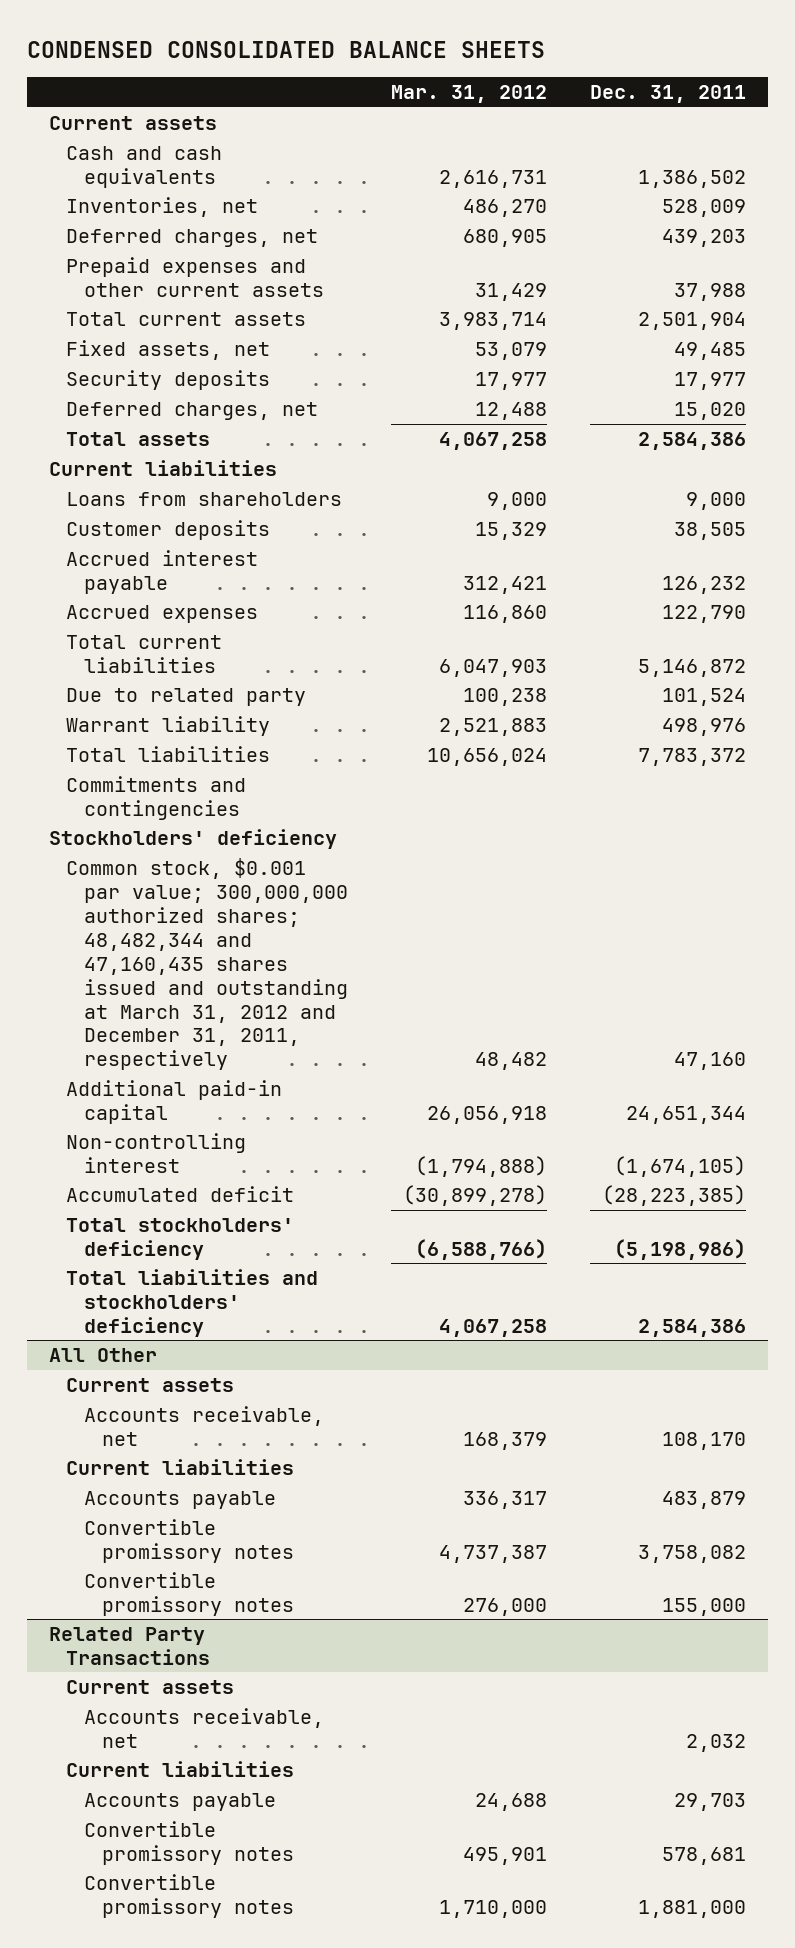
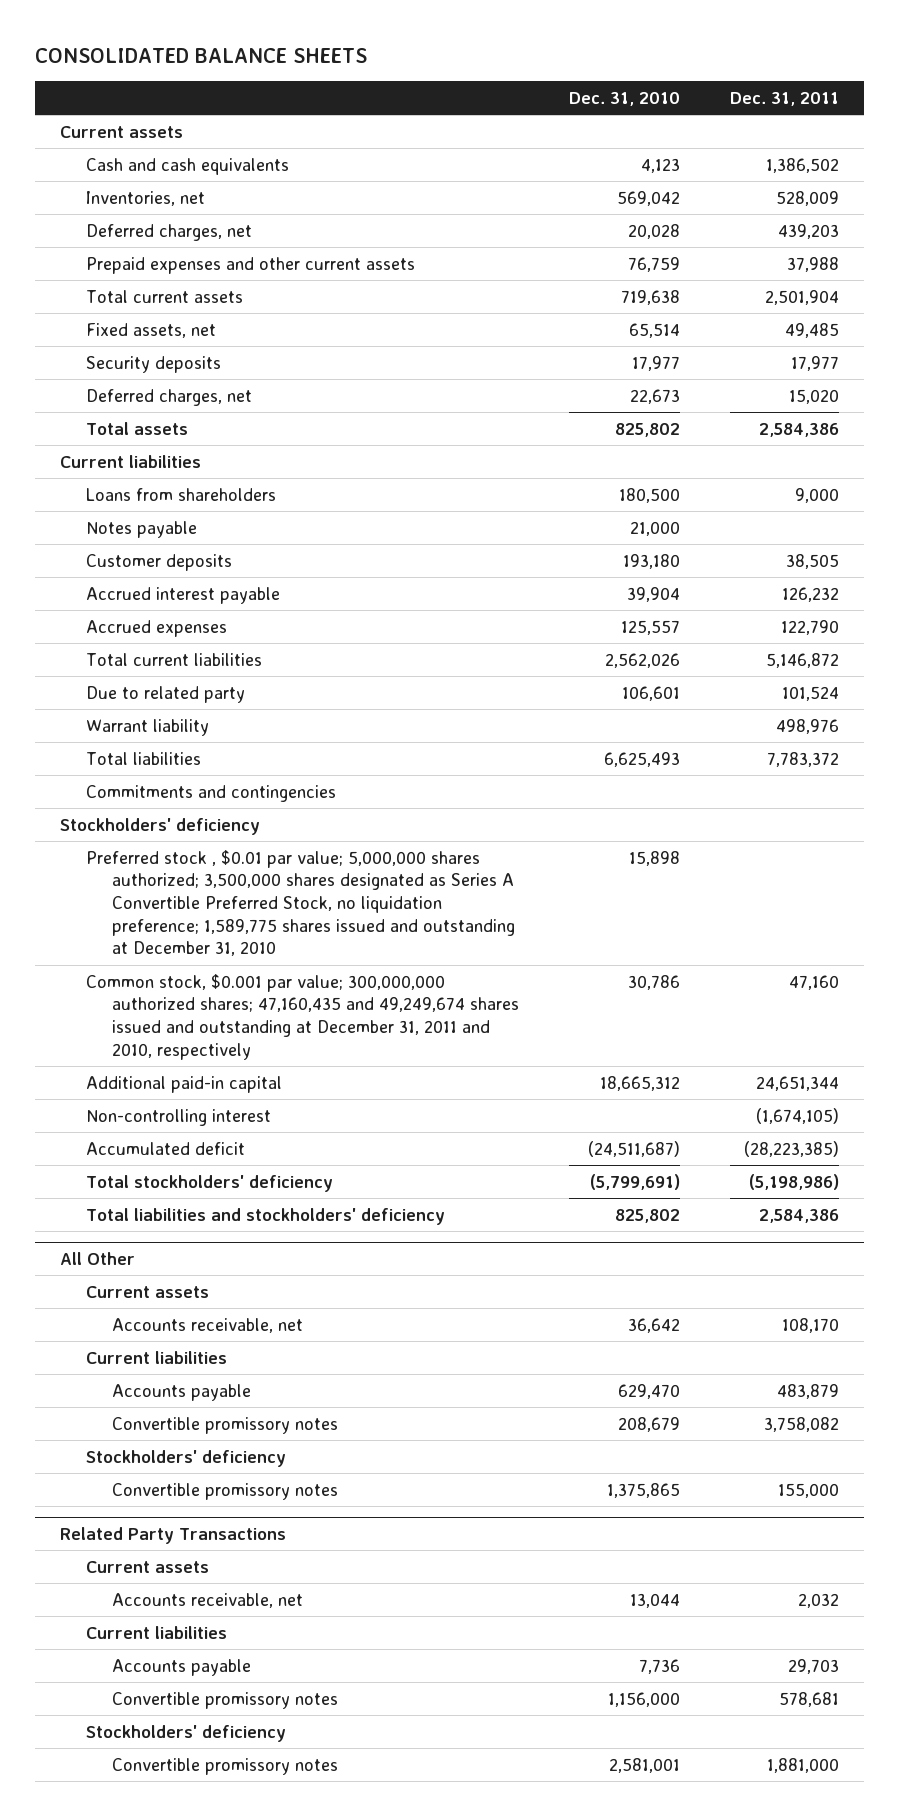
[27,40,546,58] CONDENSED CONSOLIDATED BALANCE SHEETS -> [34,47,367,63] CONSOLIDATED BALANCE SHEETS
[391,85,548,104] Mar. 31, 2012 -> none
none -> [568,91,680,106] Dec. 31, 2010
none -> [85,520,197,538] Notes payable
none -> [85,849,515,957] Preferred stock , $0.01 par value; 5,000,000 shares authorized; 3,500,000 shares designated as Series A Convertible Preferred Stock, no liquidation preference; 1,589,775 shares issued and outstanding at December 31, 2010
[66,857,349,1071] Common stock, $0.001 par value; 300,000,000 authorized shares; 48,482,344 and 47,160,435 shares issued and outstanding at March 31, 2012 and December 31, 2011, respectively -> [85,973,519,1060] Common stock, $0.001 par value; 300,000,000 authorized shares; 47,160,435 and 49,249,674 shares issued and outstanding at December 31, 2011 and 2010, respectively
none -> [85,1449,286,1467] Stockholders' deficiency
none -> [85,1724,286,1742] Stockholders' deficiency

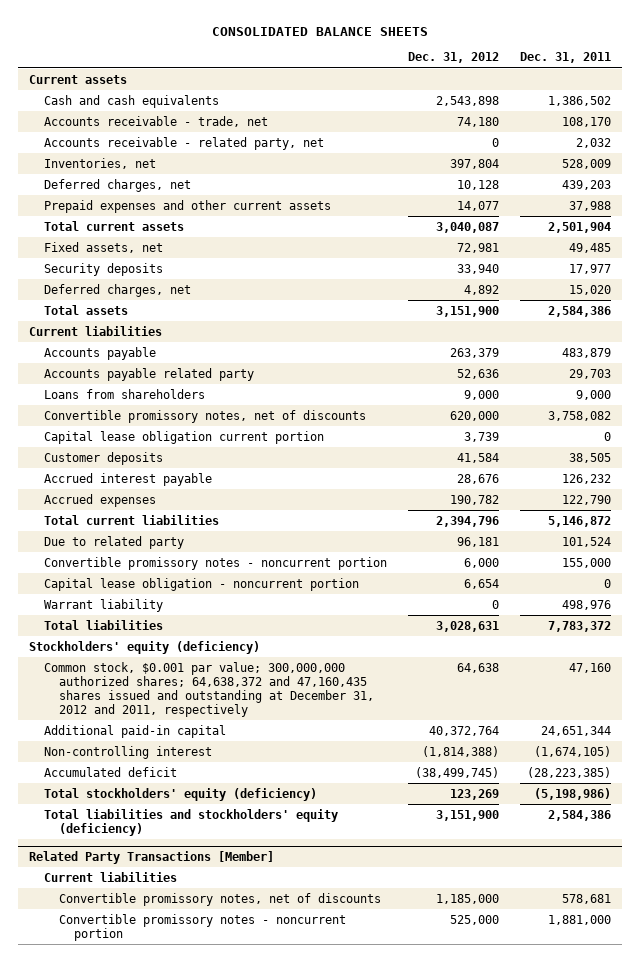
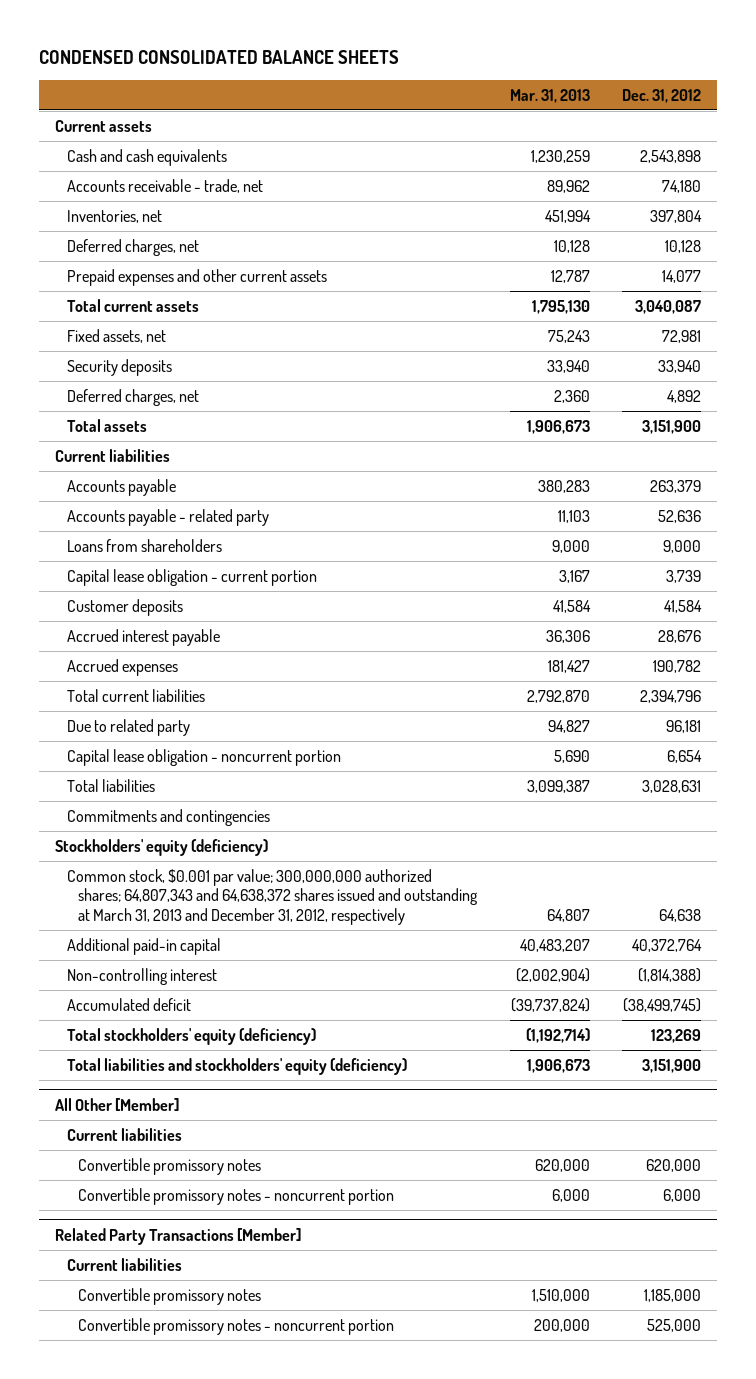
[211,26,428,36] CONSOLIDATED BALANCE SHEETS -> [38,49,399,64] CONDENSED CONSOLIDATED BALANCE SHEETS
[520,52,612,64] Dec. 31, 2011 -> none
none -> [509,88,590,103] Mar. 31, 2013
[43,136,324,150] Accounts receivable - related party, net -> none
[43,367,254,381] Accounts payable related party -> [66,508,269,526] Accounts payable - related party
[43,409,366,423] Convertible promissory notes, net of discounts -> none
[43,430,324,444] Capital lease obligation current portion -> [66,568,317,586] Capital lease obligation - current portion
[43,556,387,570] Convertible promissory notes - noncurrent portion -> none
[43,598,163,612] Warrant liability -> none
none -> [66,808,270,826] Commitments and contingencies
[43,661,374,717] Common stock, $0.001 par value; 300,000,000 authorized shares; 64,638,372 and 47,160,435 shares issued and outstanding at December 31, 2012 and 2011, respectively -> [66,868,479,925] Common stock, $0.001 par value; 300,000,000 authorized shares; 64,807,343 and 64,638,372 shares issued and outstanding at March 31, 2013 and December 31, 2012, respectively
none -> [55,1097,180,1111] All Other [Member]
none -> [66,1127,182,1141] Current liabilities
none -> [78,1157,262,1175] Convertible promissory notes
none -> [78,1187,395,1205] Convertible promissory notes - noncurrent portion
[58,892,381,906] Convertible promissory notes, net of discounts -> [78,1287,262,1305] Convertible promissory notes

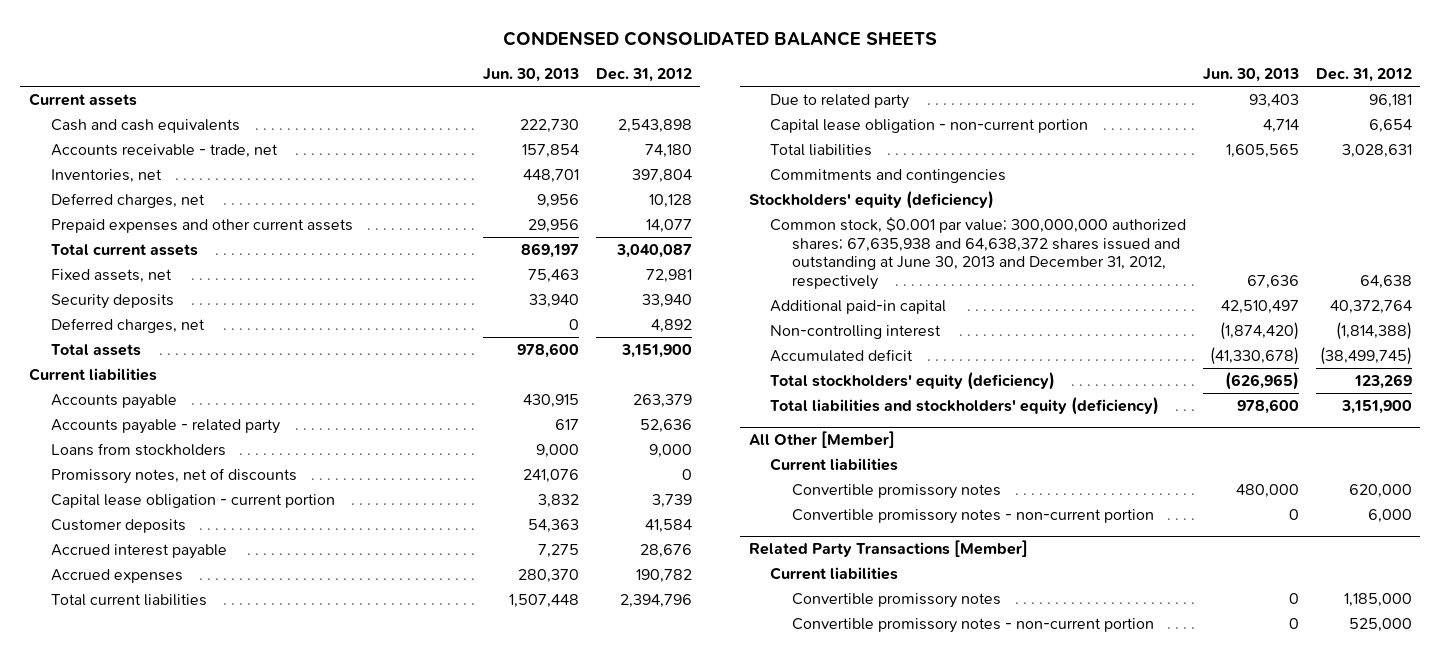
[509,88,590,103] Mar. 31, 2013 -> none
none -> [483,68,580,83] Jun. 30, 2013
[66,538,222,552] Loans from shareholders -> [50,442,226,456] Loans from stockholders
none -> [50,467,297,484] Promissory notes, net of discounts
[66,748,341,766] Capital lease obligation - noncurrent portion -> [770,118,1089,133] Capital lease obligation - non-current portion
[66,868,479,925] Common stock, $0.001 par value; 300,000,000 authorized shares; 64,807,343 and 64,638,372 shares issued and outstanding at March 31, 2013 and December 31, 2012, respectively -> [770,216,1187,291] Common stock, $0.001 par value; 300,000,000 authorized shares; 67,635,938 and 64,638,372 shares issued and outstanding at June 30, 2013 and December 31, 2012, respectively
[78,1187,395,1205] Convertible promissory notes - noncurrent portion -> [792,508,1155,524] Convertible promissory notes - non-current portion
[78,1317,395,1335] Convertible promissory notes - noncurrent portion -> [792,617,1155,633] Convertible promissory notes - non-current portion

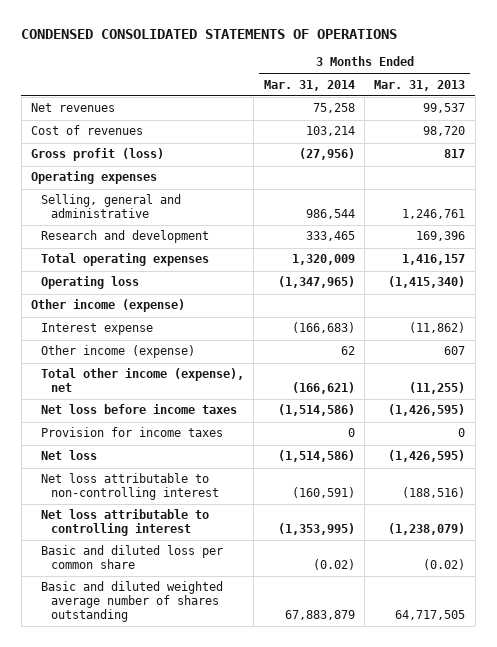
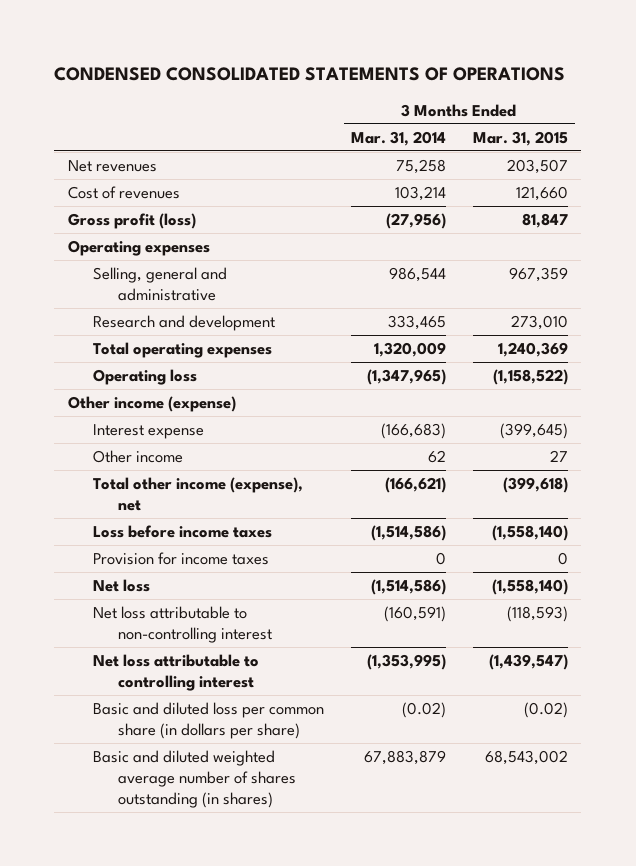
[374,79,466,91] Mar. 31, 2013 -> none
none -> [472,130,568,146] Mar. 31, 2015
[41,345,196,359] Other income (expense) -> [93,450,184,464] Other income
[41,404,238,415] Net loss before income taxes -> [93,525,273,539] Loss before income taxes
[41,545,224,569] Basic and diluted loss per common share -> [93,702,325,739] Basic and diluted loss per common share (in dollars per share)
[41,581,224,622] Basic and diluted weighted average number of shares outstanding -> [93,750,297,808] Basic and diluted weighted average number of shares outstanding (in shares)

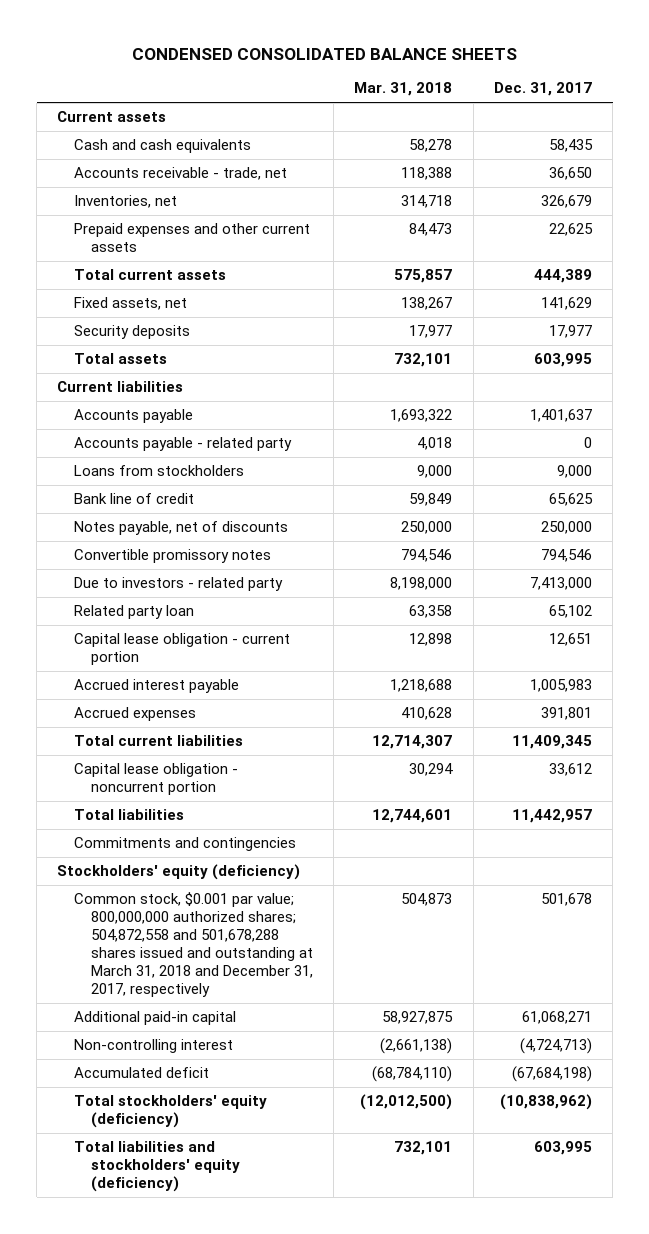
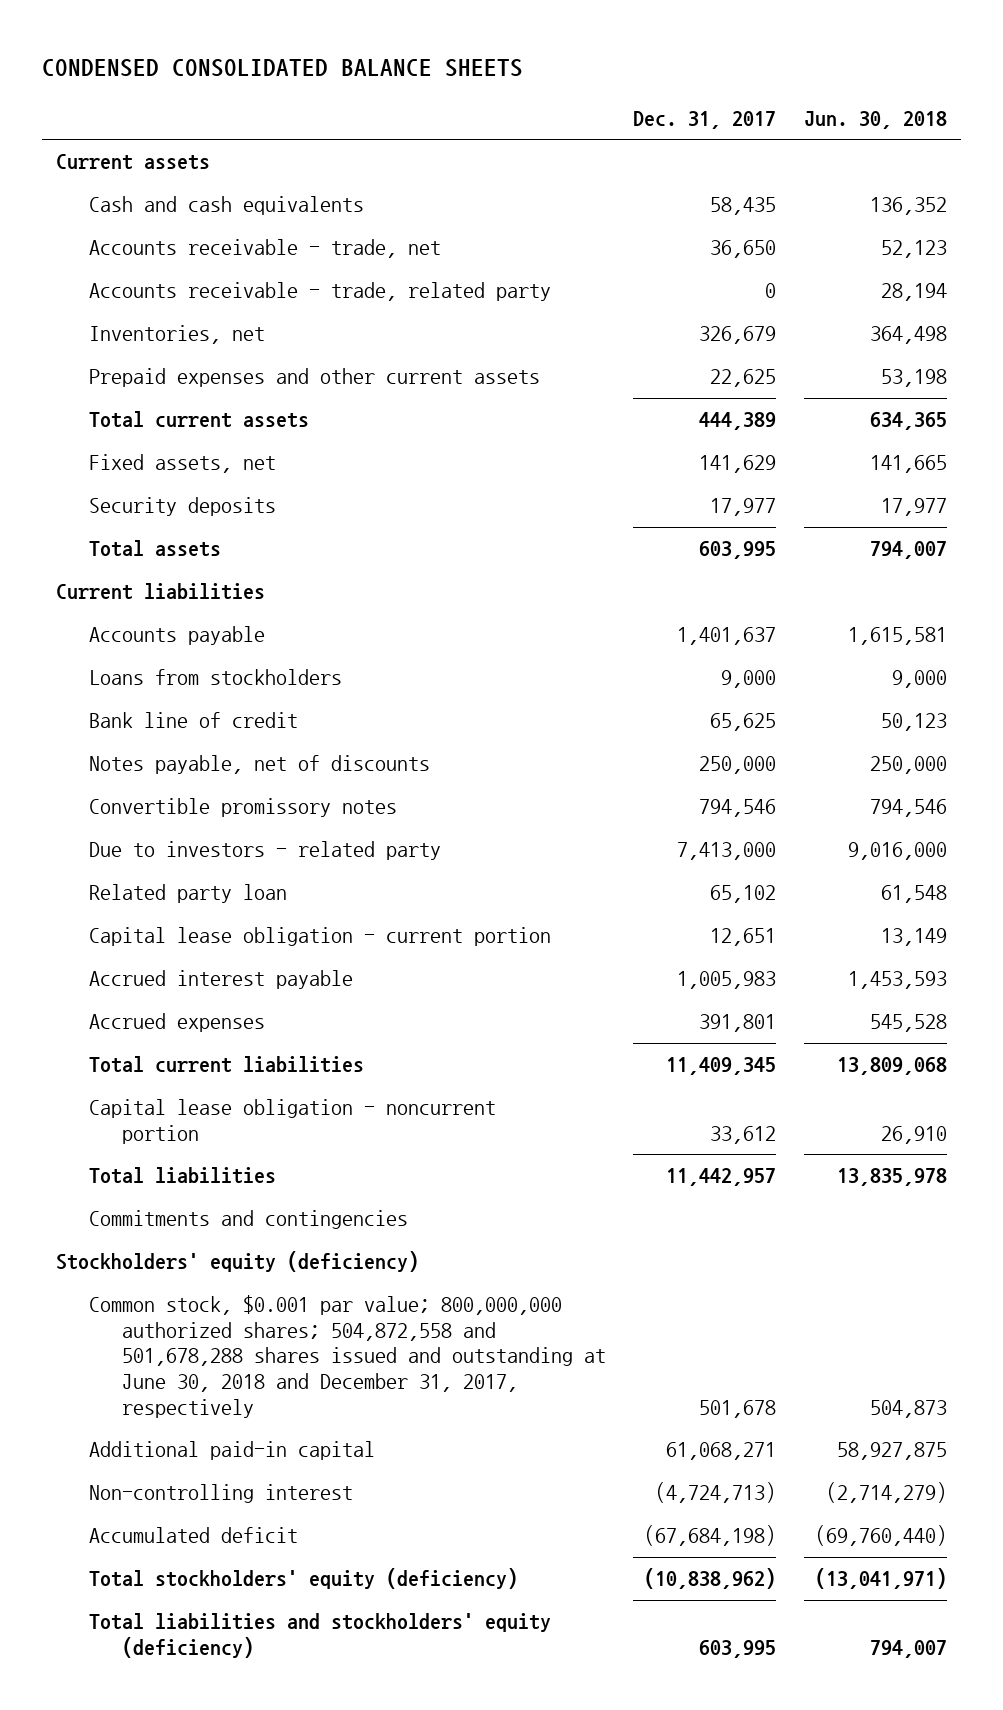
[354,82,453,97] Mar. 31, 2018 -> none
none -> [803,110,947,129] Jun. 30, 2018
none -> [88,282,551,302] Accounts receivable - trade, related party
[73,437,292,452] Accounts payable - related party -> none
[73,892,313,998] Common stock, $0.001 par value; 800,000,000 authorized shares; 504,872,558 and 501,678,288 shares issued and outstanding at March 31, 2018 and December 31, 2017, respectively -> [88,1295,606,1418] Common stock, $0.001 par value; 800,000,000 authorized shares; 504,872,558 and 501,678,288 shares issued and outstanding at June 30, 2018 and December 31, 2017, respectively

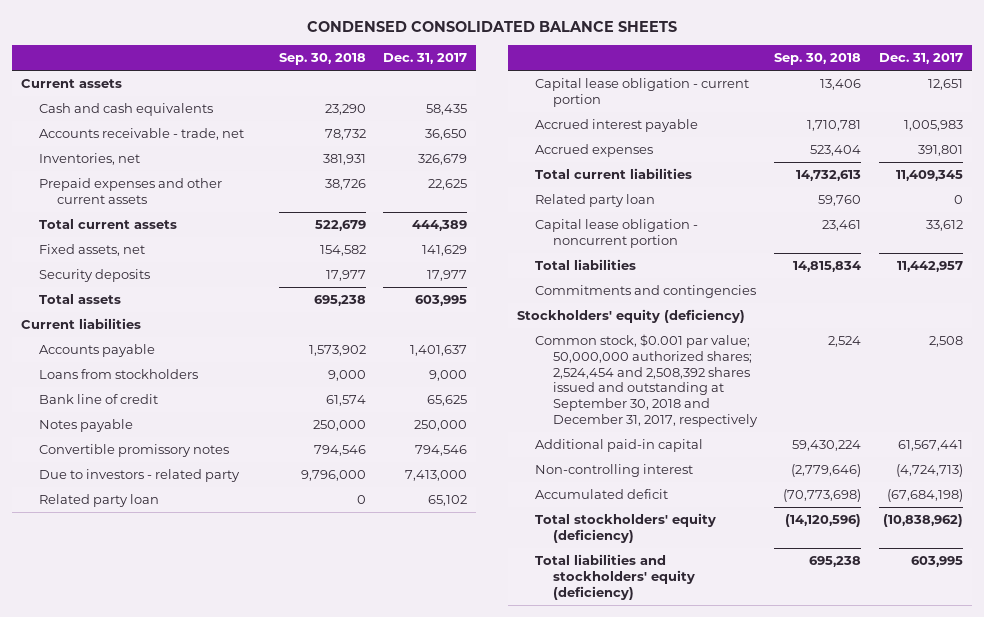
[803,110,947,129] Jun. 30, 2018 -> none
none -> [278,53,366,66] Sep. 30, 2018
[88,282,551,302] Accounts receivable - trade, related party -> none
[88,755,430,775] Notes payable, net of discounts -> [39,419,134,433] Notes payable
none -> [534,194,655,208] Related party loan
[88,1295,606,1418] Common stock, $0.001 par value; 800,000,000 authorized shares; 504,872,558 and 501,678,288 shares issued and outstanding at June 30, 2018 and December 31, 2017, respectively -> [534,334,758,427] Common stock, $0.001 par value; 50,000,000 authorized shares; 2,524,454 and 2,508,392 shares issued and outstanding at September 30, 2018 and December 31, 2017, respectively
[699,1399,777,1418] 501,678 -> [928,336,963,348] 2,508
[666,1442,777,1461] 61,068,271 -> [897,440,963,452] 61,567,441

